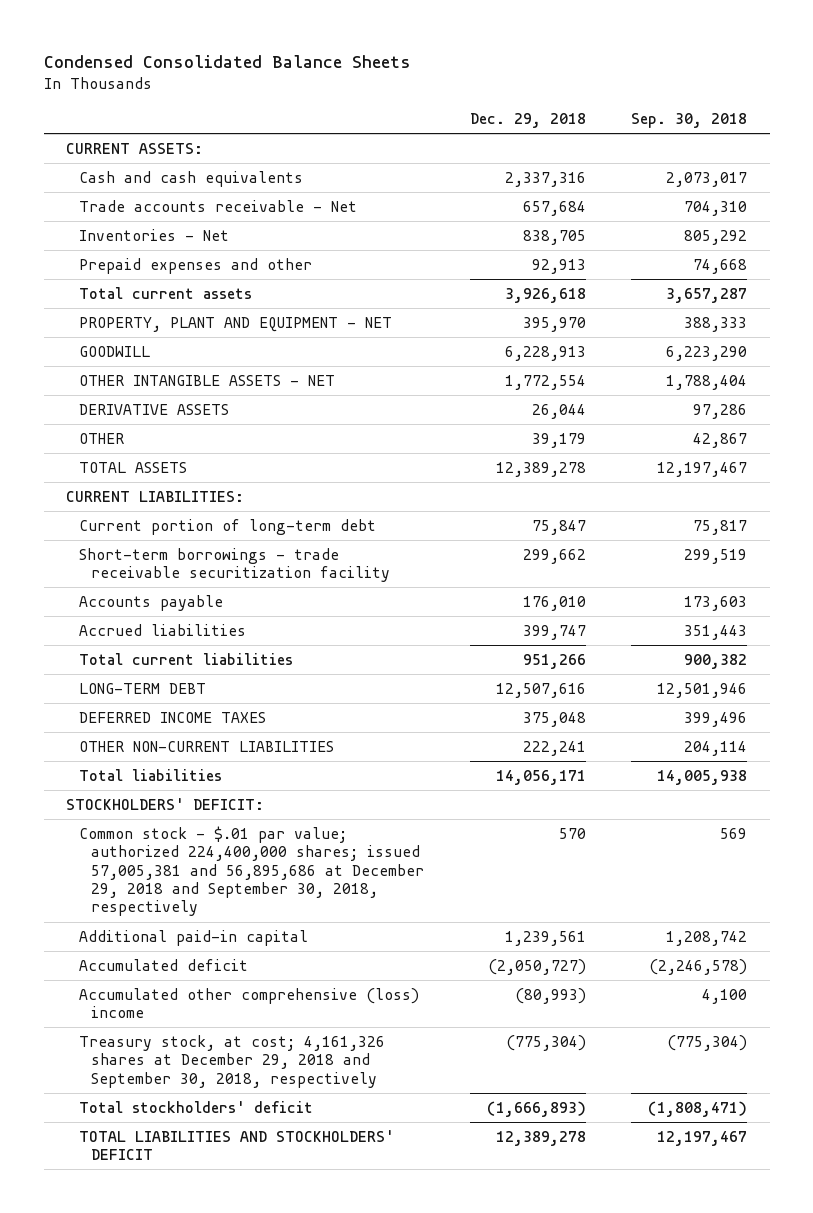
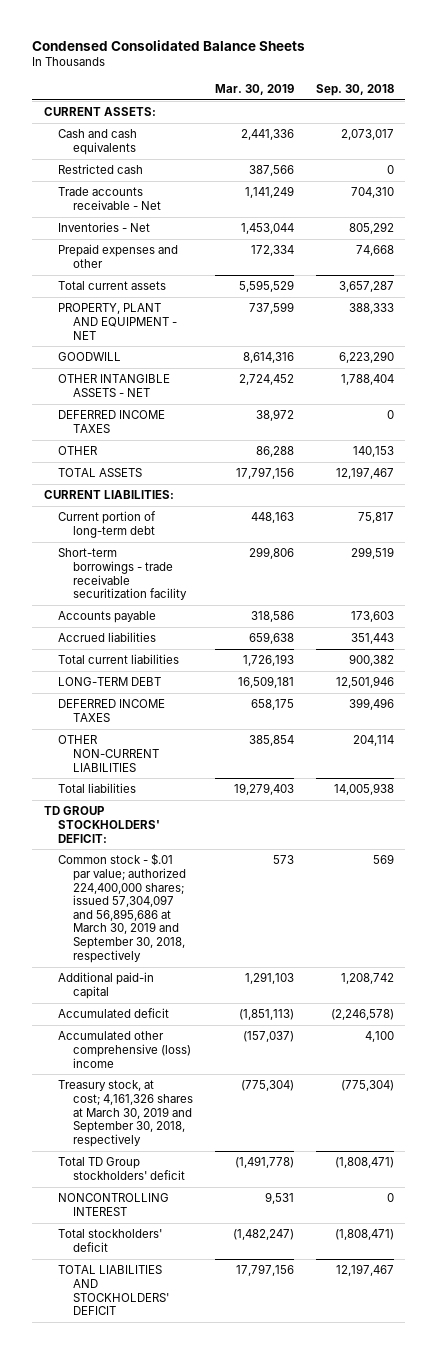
[469,113,586,129] Dec. 29, 2018 -> none
none -> [214,84,294,96] Mar. 30, 2019
none -> [58,164,144,175] Restricted cash
[78,403,229,415] DERIVATIVE ASSETS -> none
none -> [58,410,166,433] DEFERRED INCOME TAXES
[692,432,747,448] 42,867 -> [353,446,395,458] 140,153
[66,797,265,810] STOCKHOLDERS' DEFICIT: -> [43,806,161,843] TD GROUP STOCKHOLDERS' DEFICIT:
[78,825,425,917] Common stock - $.01 par value; authorized 224,400,000 shares; issued 57,005,381 and 56,895,686 at December 29, 2018 and September 30, 2018, respectively -> [58,853,186,963] Common stock - $.01 par value; authorized 224,400,000 shares; issued 57,304,097 and 56,895,686 at March 30, 2019 and September 30, 2018, respectively
[78,1034,385,1088] Treasury stock, at cost; 4,161,326 shares at December 29, 2018 and September 30, 2018, respectively -> [58,1080,193,1147] Treasury stock, at cost; 4,161,326 shares at March 30, 2019 and September 30, 2018, respectively
none -> [58,1157,185,1180] Total TD Group stockholders' deficit
none -> [58,1193,170,1216] NONCONTROLLING INTEREST

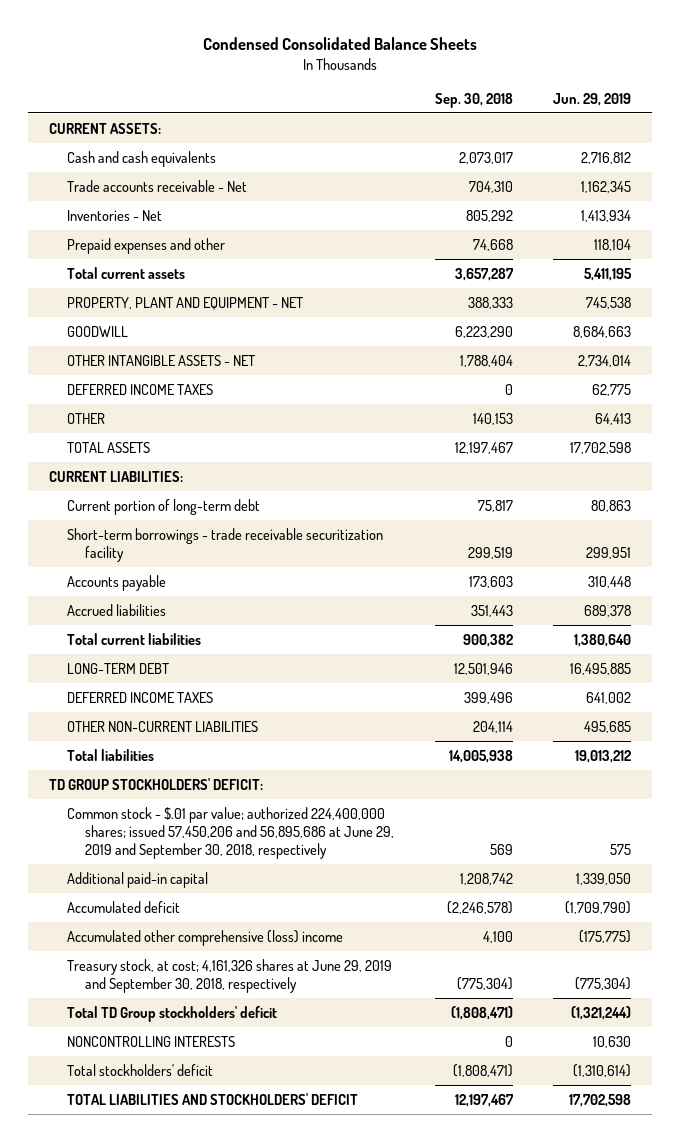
[214,84,294,96] Mar. 30, 2019 -> none
none -> [553,92,632,106] Jun. 29, 2019
[58,164,144,175] Restricted cash -> none
[58,853,186,963] Common stock - $.01 par value; authorized 224,400,000 shares; issued 57,304,097 and 56,895,686 at March 30, 2019 and September 30, 2018, respectively -> [66,806,395,860] Common stock - $.01 par value; authorized 224,400,000 shares; issued 57,450,206 and 56,895,686 at June 29, 2019 and September 30, 2018, respectively
[58,1080,193,1147] Treasury stock, at cost; 4,161,326 shares at March 30, 2019 and September 30, 2018, respectively -> [66,958,392,993] Treasury stock, at cost; 4,161,326 shares at June 29, 2019 and September 30, 2018, respectively
[58,1193,170,1216] NONCONTROLLING INTEREST -> [66,1035,235,1047] NONCONTROLLING INTERESTS

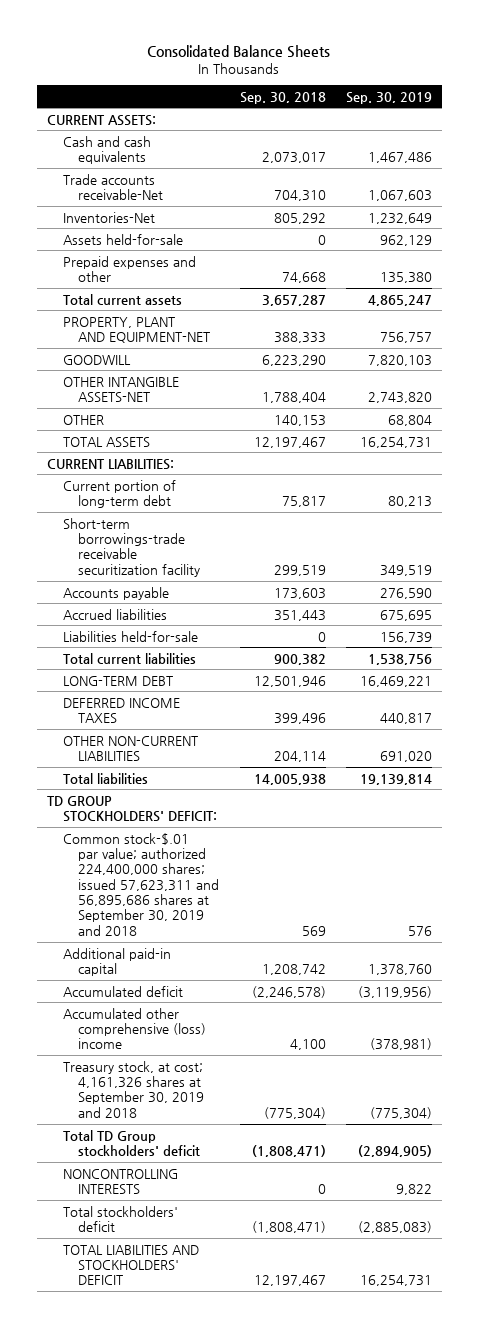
[203,37,478,51] Condensed Consolidated Balance Sheets -> [147,45,331,59] Consolidated Balance Sheets
[553,92,632,106] Jun. 29, 2019 -> none
none -> [345,91,432,104] Sep. 30, 2019
[66,179,247,192] Trade accounts receivable - Net -> [62,173,164,200] Trade accounts receivable-Net
[66,209,162,221] Inventories - Net -> [62,211,155,223] Inventories-Net
none -> [62,233,183,245] Assets held-for-sale
[66,296,303,310] PROPERTY, PLANT AND EQUIPMENT - NET -> [62,316,211,343] PROPERTY, PLANT AND EQUIPMENT-NET
[66,383,213,395] DEFERRED INCOME TAXES -> none
[66,354,255,366] OTHER INTANGIBLE ASSETS - NET -> [62,376,179,402] OTHER INTANGIBLE ASSETS-NET
[66,527,383,562] Short-term borrowings - trade receivable securitization facility -> [62,517,201,577] Short-term borrowings-trade receivable securitization facility
none -> [62,630,198,642] Liabilities held-for-sale
[66,806,395,860] Common stock - $.01 par value; authorized 224,400,000 shares; issued 57,450,206 and 56,895,686 at June 29, 2019 and September 30, 2018, respectively -> [62,832,220,936] Common stock-$.01 par value; authorized 224,400,000 shares; issued 57,623,311 and 56,895,686 shares at September 30, 2019 and 2018
[66,958,392,993] Treasury stock, at cost; 4,161,326 shares at June 29, 2019 and September 30, 2018, respectively -> [62,1060,205,1118] Treasury stock, at cost; 4,161,326 shares at September 30, 2019 and 2018

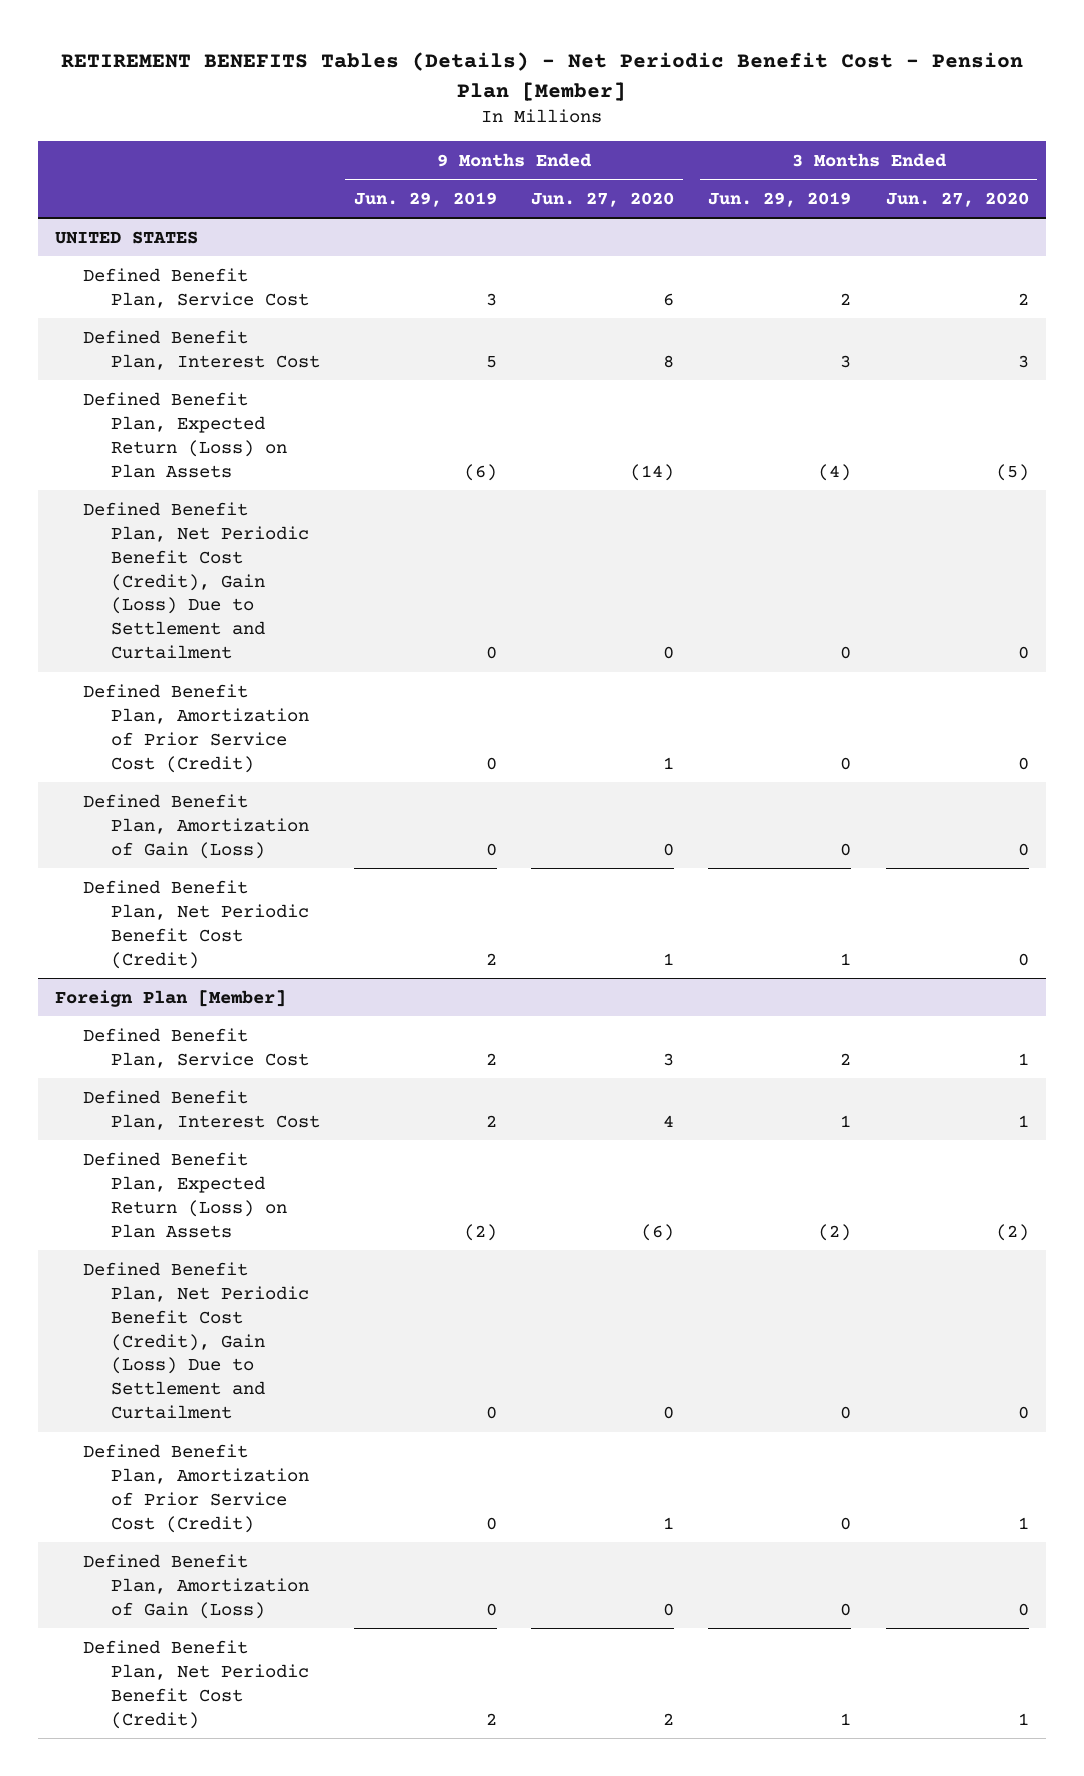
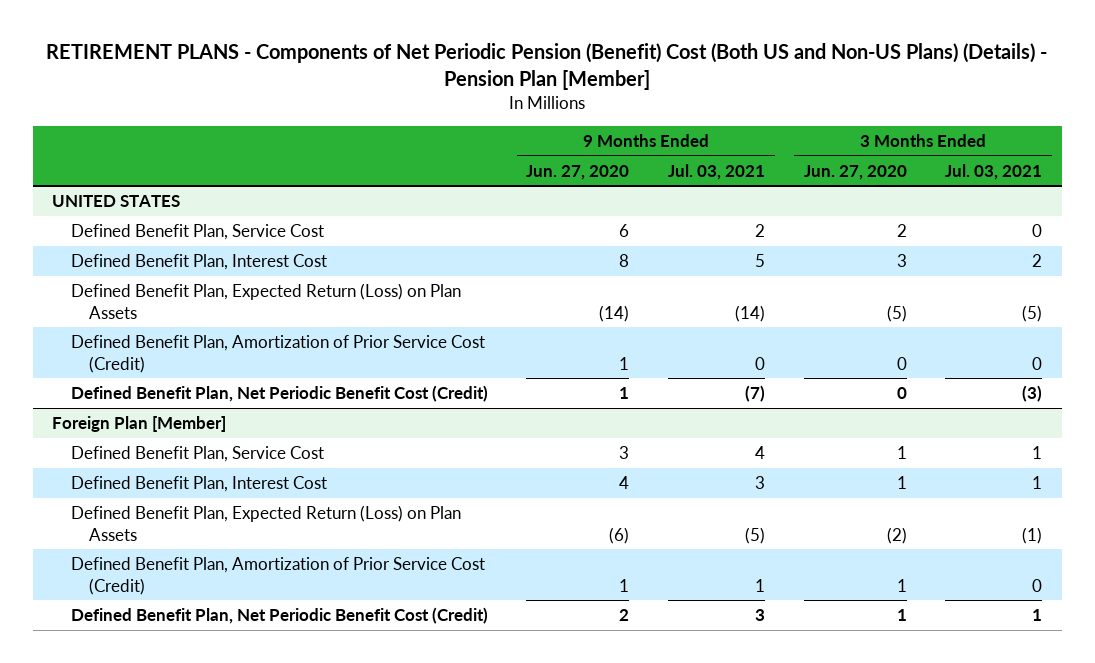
[61,52,1024,101] RETIREMENT BENEFITS Tables (Details) - Net Periodic Benefit Cost - Pension Plan [Member] -> [46,43,1048,90] RETIREMENT PLANS - Components of Net Periodic Pension (Benefit) Cost (Both US and Non-US Plans) (Details) - Pension Plan [Member]
[354,191,498,207] Jun. 29, 2019 -> none
[708,191,852,207] Jun. 29, 2019 -> none
none -> [668,163,766,180] Jul. 03, 2021
none -> [945,163,1043,180] Jul. 03, 2021
[83,501,309,660] Defined Benefit Plan, Net Periodic Benefit Cost (Credit), Gain (Loss) Due to Settlement and Curtailment -> none
[83,793,309,859] Defined Benefit Plan, Amortization of Gain (Loss) -> none
[83,1261,309,1420] Defined Benefit Plan, Net Periodic Benefit Cost (Credit), Gain (Loss) Due to Settlement and Curtailment -> none
[83,1553,309,1619] Defined Benefit Plan, Amortization of Gain (Loss) -> none

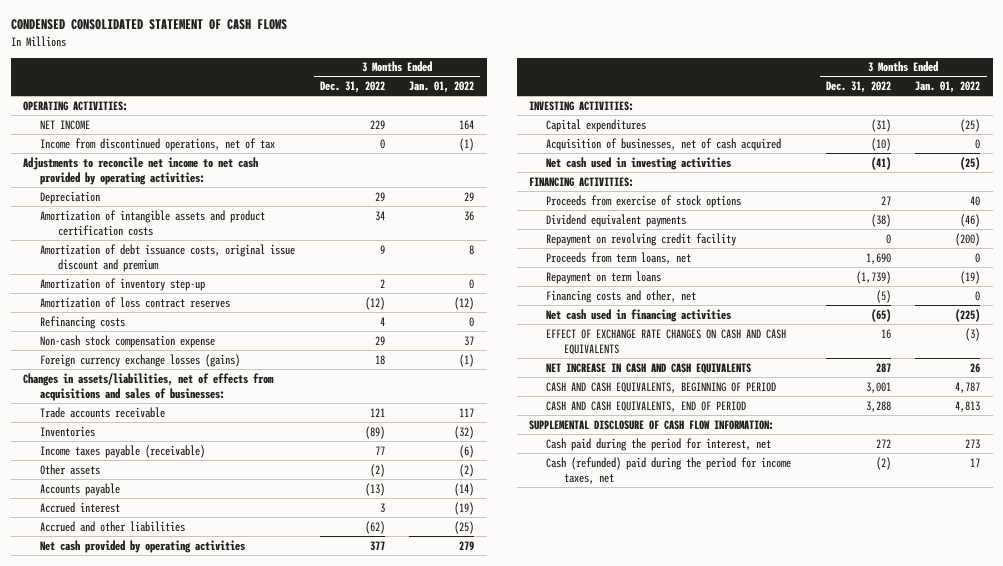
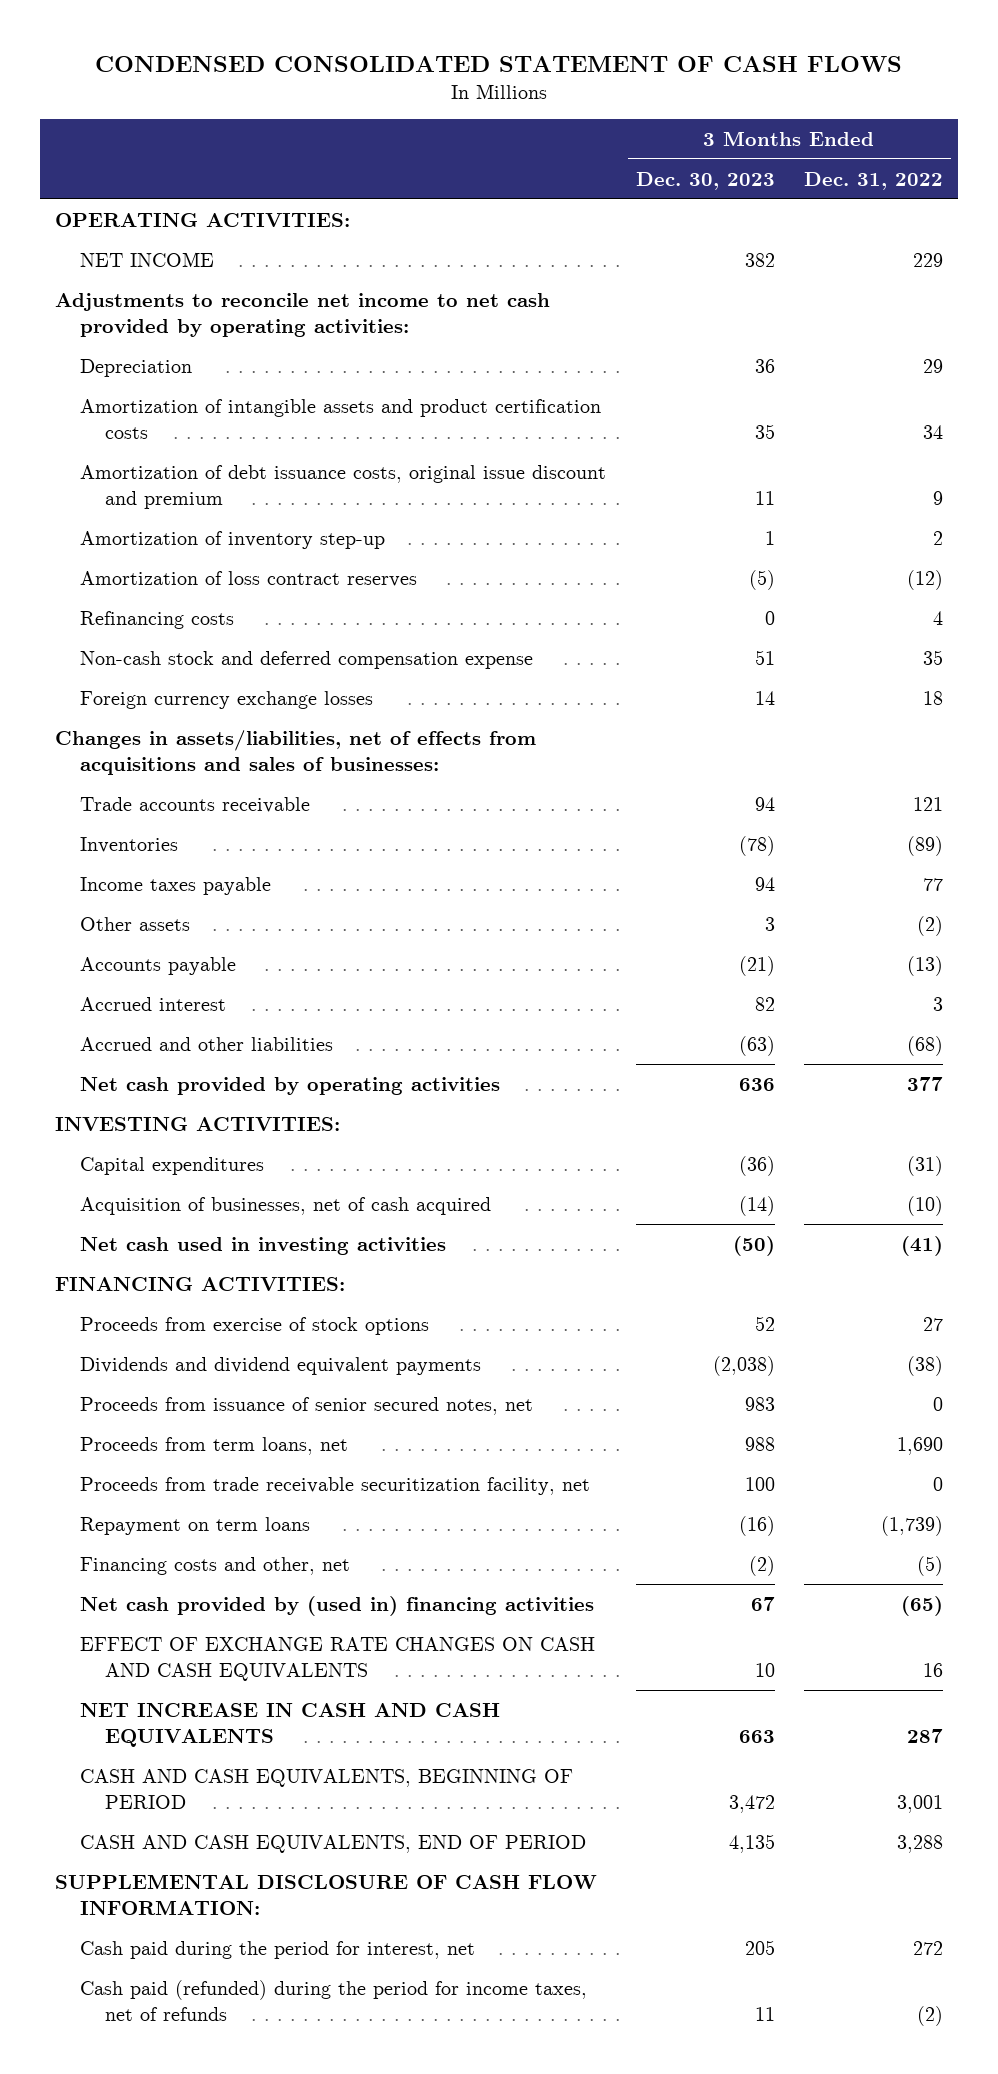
[409,81,475,94] Jan. 01, 2022 -> none
none -> [635,171,775,190] Dec. 30, 2023
[40,137,276,151] Income from discontinued operations, net of tax -> none
[40,334,216,348] Non-cash stock compensation expense -> [79,650,533,669] Non-cash stock and deferred compensation expense
[374,335,385,345] 29 -> [923,649,944,665] 35
[40,353,241,367] Foreign currency exchange losses (gains) -> [79,690,373,709] Foreign currency exchange losses
[40,444,206,458] Income taxes payable (receivable) -> [79,876,271,895] Income taxes payable
[364,520,385,534] (62) -> [907,1035,944,1056] (68)
[546,232,737,246] Repayment on revolving credit facility -> none
[546,213,687,227] Dividend equivalent payments -> [79,1356,481,1375] Dividends and dividend equivalent payments
none -> [79,1396,533,1415] Proceeds from issuance of senior secured notes, net
none -> [79,1476,590,1495] Proceeds from trade receivable securitization facility, net
[546,308,732,322] Net cash used in financing activities -> [79,1595,594,1616] Net cash provided by (used in) financing activities
[546,456,792,484] Cash (refunded) paid during the period for income taxes, net -> [79,1979,587,2021] Cash paid (refunded) during the period for income taxes, net of refunds

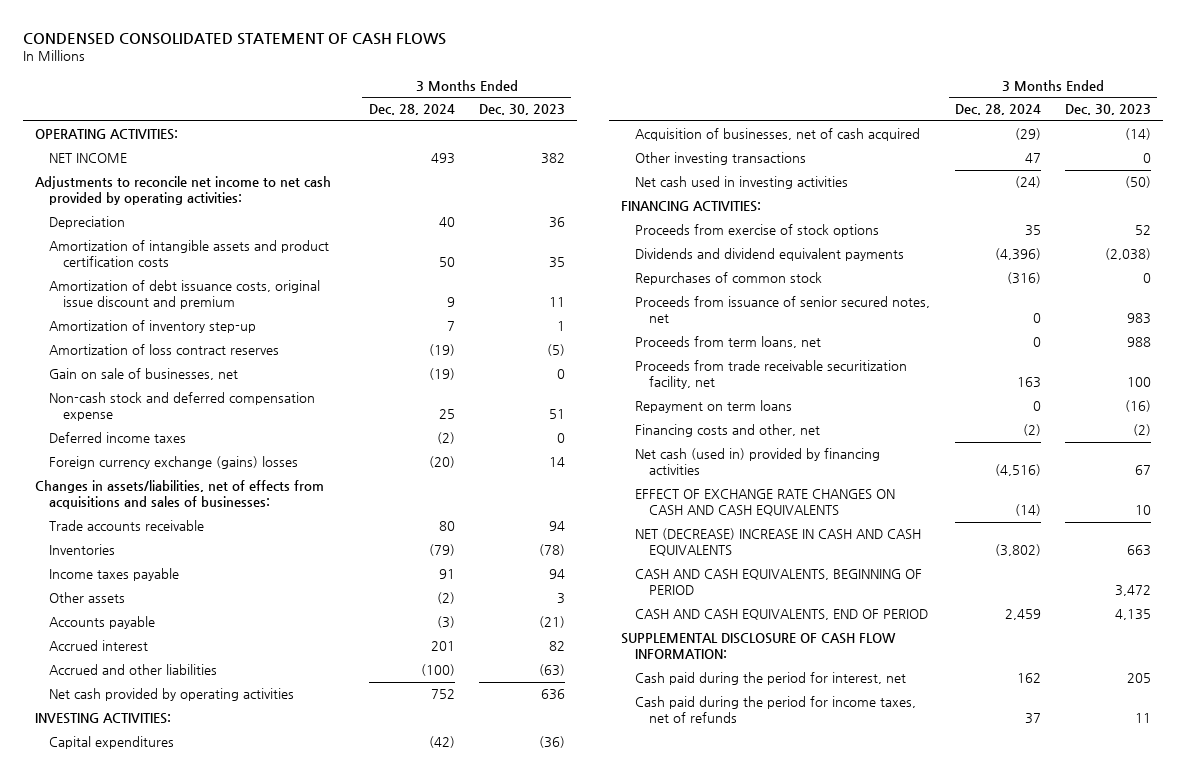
[804,171,944,190] Dec. 31, 2022 -> none
none -> [368,104,455,116] Dec. 28, 2024
[79,610,234,629] Refinancing costs -> none
none -> [49,368,239,381] Gain on sale of businesses, net
none -> [49,432,187,444] Deferred income taxes
[79,690,373,709] Foreign currency exchange losses -> [49,456,299,470] Foreign currency exchange (gains) losses
none -> [635,152,807,166] Other investing transactions
none -> [635,272,823,286] Repurchases of common stock
[79,1595,594,1616] Net cash provided by (used in) financing activities -> [635,448,881,476] Net cash (used in) provided by financing activities
[79,1702,500,1747] NET INCREASE IN CASH AND CASH EQUIVALENTS -> [635,528,922,557] NET (DECREASE) INCREASE IN CASH AND CASH EQUIVALENTS
[79,1979,587,2021] Cash paid (refunded) during the period for income taxes, net of refunds -> [635,696,917,724] Cash paid during the period for income taxes, net of refunds

